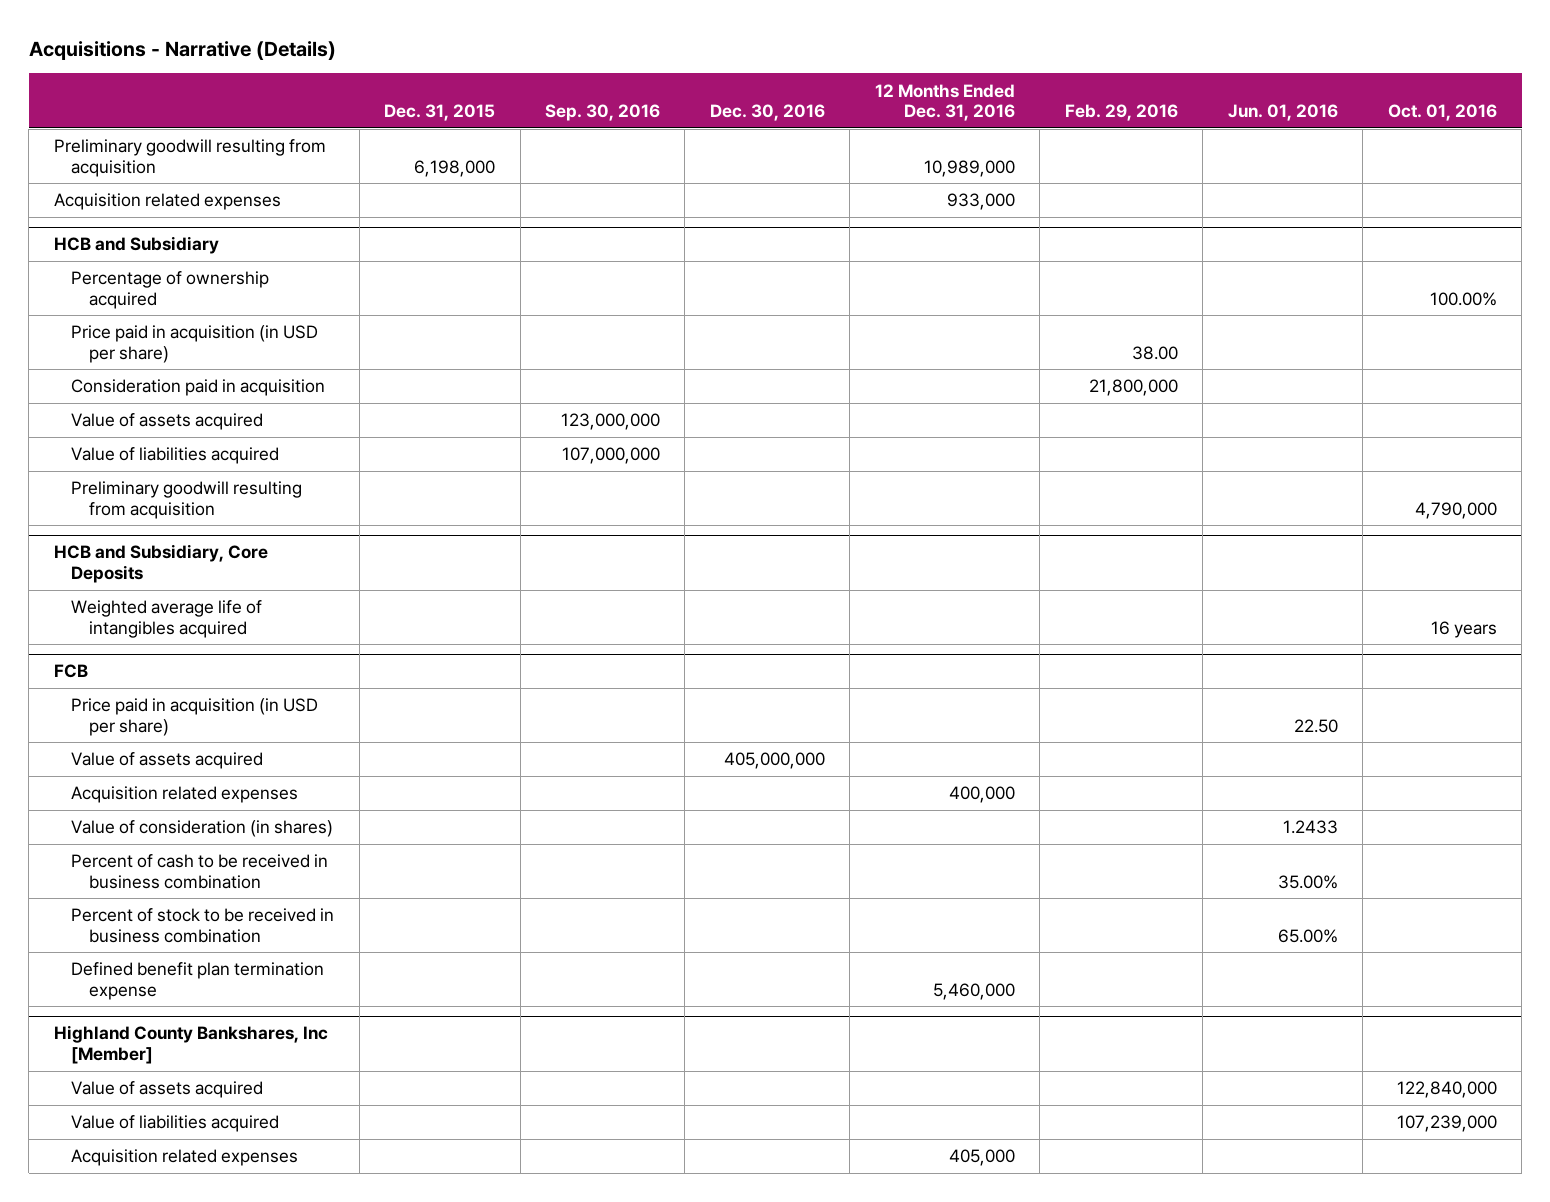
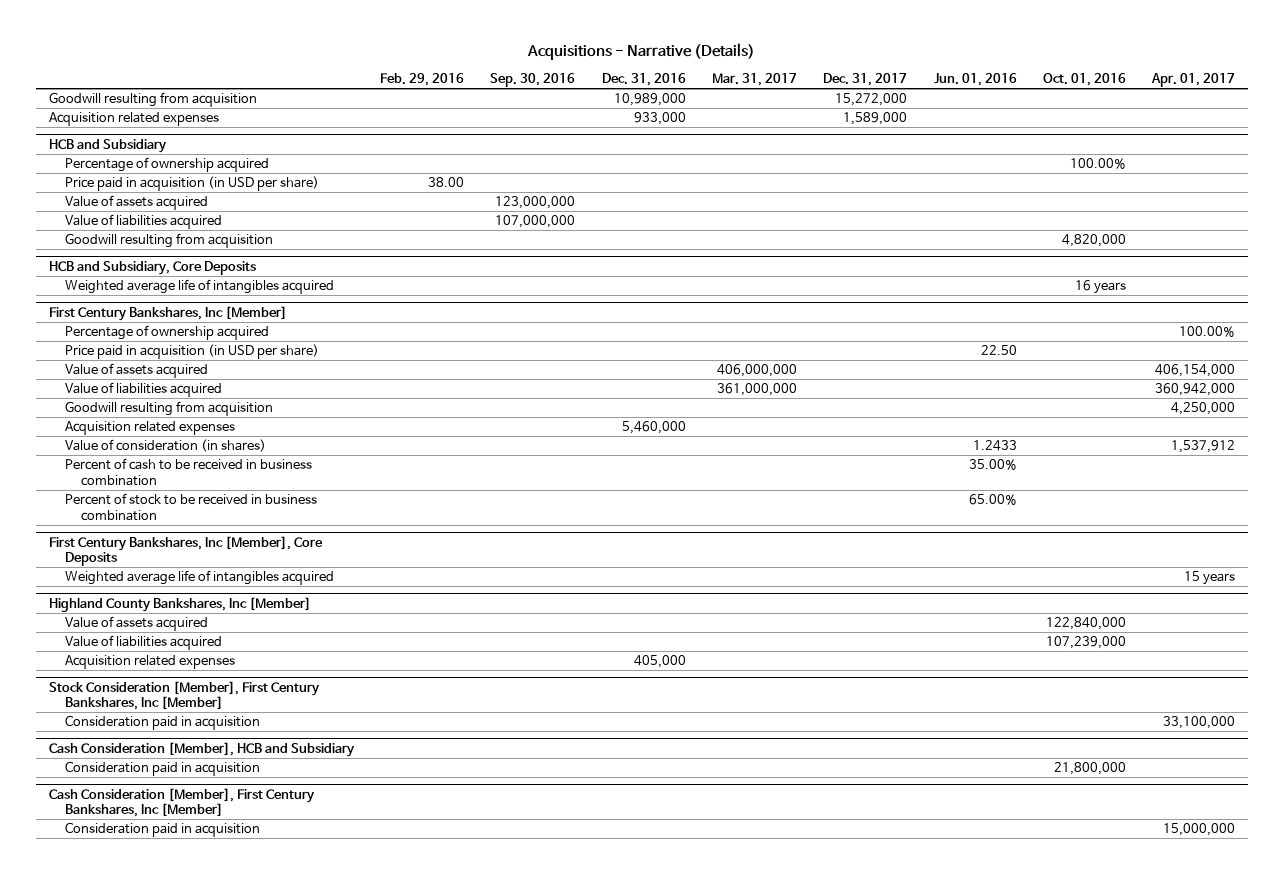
[384,104,496,122] Dec. 31, 2015 -> none
[709,104,825,122] Dec. 30, 2016 -> none
[874,83,1015,122] 12 Months Ended Dec. 31, 2016 -> none
none -> [601,73,686,87] Dec. 31, 2016
none -> [711,73,797,87] Mar. 31, 2017
none -> [823,73,908,87] Dec. 31, 2017
none -> [1151,73,1236,88] Apr. 01, 2017
[53,139,326,177] Preliminary goodwill resulting from acquisition -> [48,92,257,108] Goodwill resulting from acquisition
[71,379,326,397] Consideration paid in acquisition -> none
[71,481,303,519] Preliminary goodwill resulting from acquisition -> [64,233,273,249] Goodwill resulting from acquisition
[1414,501,1497,519] 4,790,000 -> [1061,234,1126,248] 4,820,000
[53,664,88,679] FCB -> [48,306,287,322] First Century Bankshares, Inc [Member]
none -> [64,325,269,341] Percentage of ownership acquired
none -> [64,382,222,398] Value of liabilities acquired
none -> [64,401,273,417] Goodwill resulting from acquisition
[71,962,325,1000] Defined benefit plan termination expense -> none
none -> [48,536,323,567] First Century Bankshares, Inc [Member], Core Deposits
none -> [64,570,334,586] Weighted average life of intangibles acquired
none -> [48,681,320,711] Stock Consideration [Member], First Century Bankshares, Inc [Member]
none -> [64,715,260,731] Consideration paid in acquisition
none -> [48,742,355,758] Cash Consideration [Member], HCB and Subsidiary
none -> [64,761,260,777] Consideration paid in acquisition
none -> [48,788,315,818] Cash Consideration [Member], First Century Bankshares, Inc [Member]
none -> [64,822,260,838] Consideration paid in acquisition

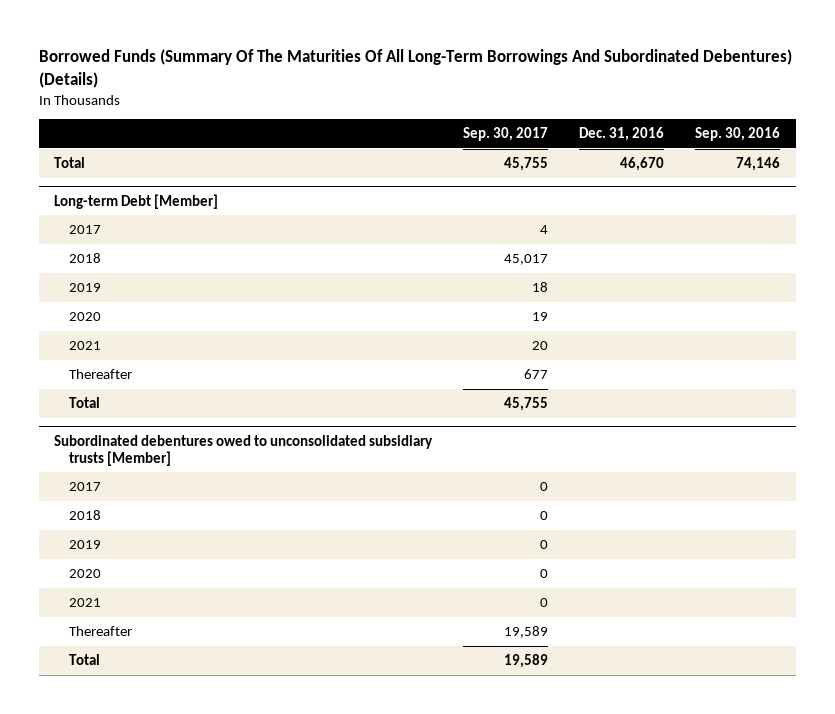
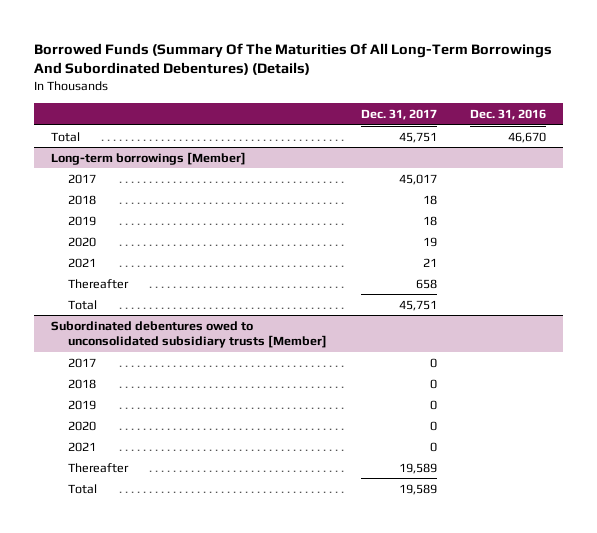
[463,127,549,142] Sep. 30, 2017 -> none
[695,127,781,142] Sep. 30, 2016 -> none
none -> [360,109,437,121] Dec. 31, 2017
[54,193,219,209] Long-term Debt [Member] -> [50,151,246,165] Long-term borrowings [Member]

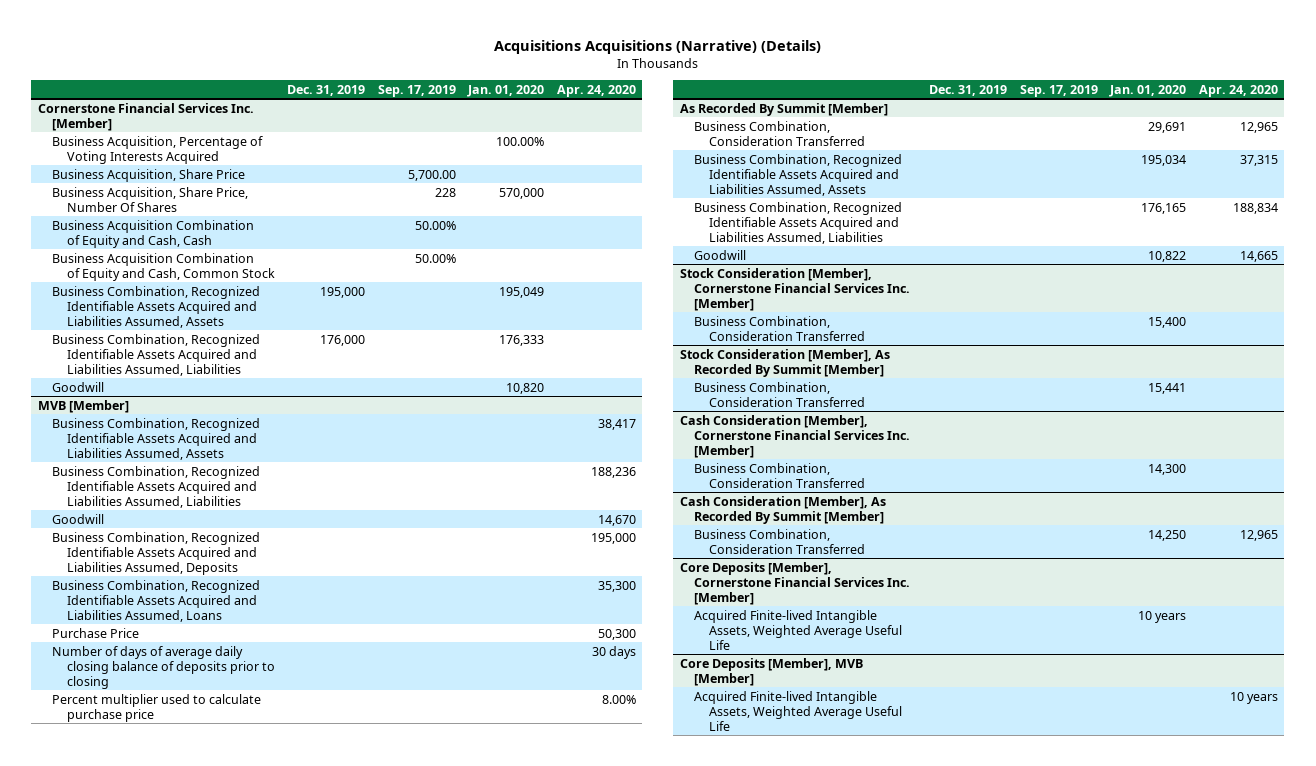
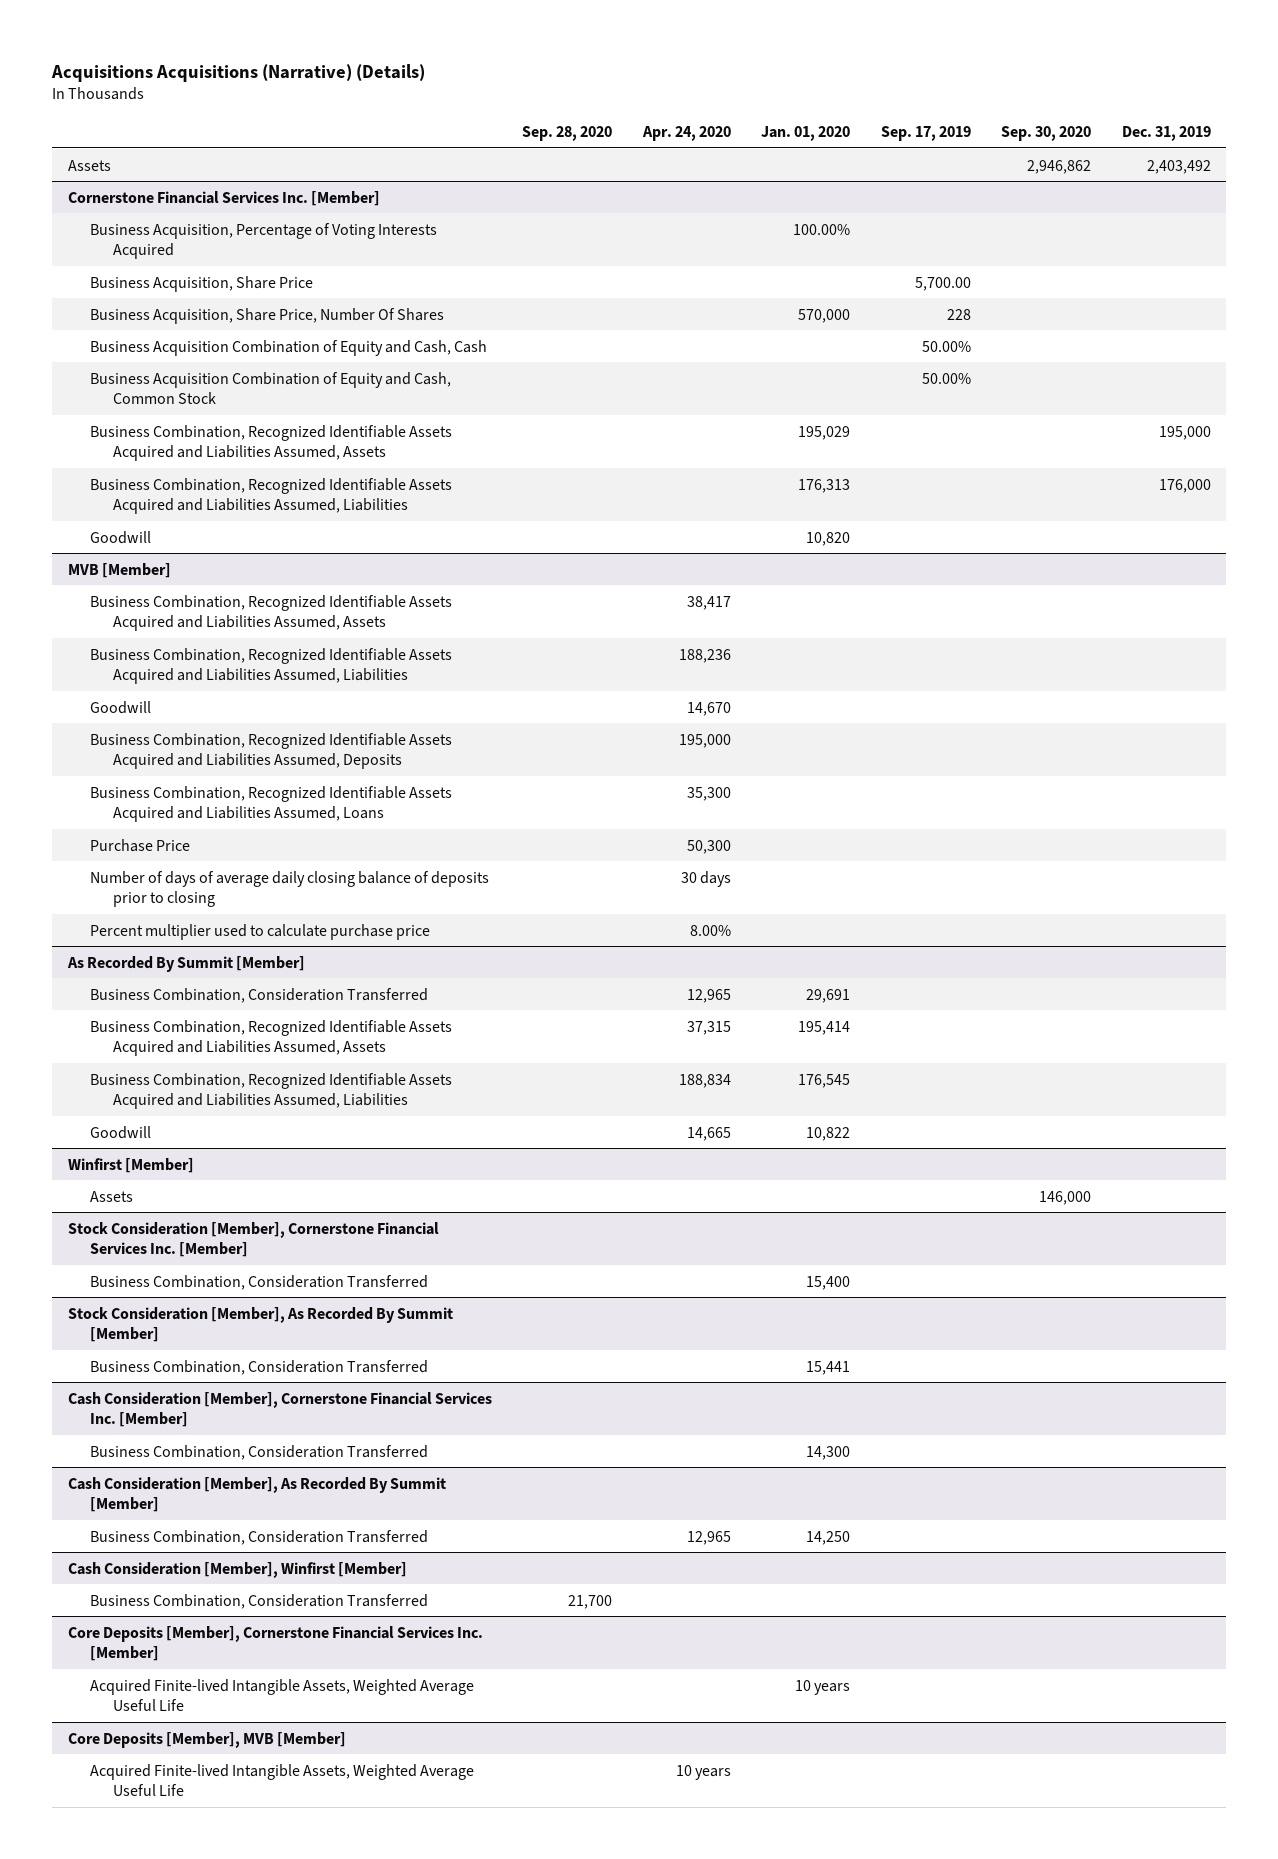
none -> [522,126,613,142] Sep. 28, 2020
none -> [1001,126,1092,142] Sep. 30, 2020
none -> [67,159,111,171] Assets
[499,286,545,298] 195,049 -> [798,425,851,440] 195,029
[499,334,545,346] 176,333 -> [798,478,851,493] 176,313
[1141,154,1187,166] 195,034 -> [798,1020,851,1035] 195,414
[1141,202,1187,214] 176,165 -> [798,1073,851,1088] 176,545
none -> [67,1157,194,1173] Winfirst [Member]
none -> [90,1190,134,1202] Assets
none -> [67,1561,407,1578] Cash Consideration [Member], Winfirst [Member]
none -> [90,1593,429,1609] Business Combination, Consideration Transferred

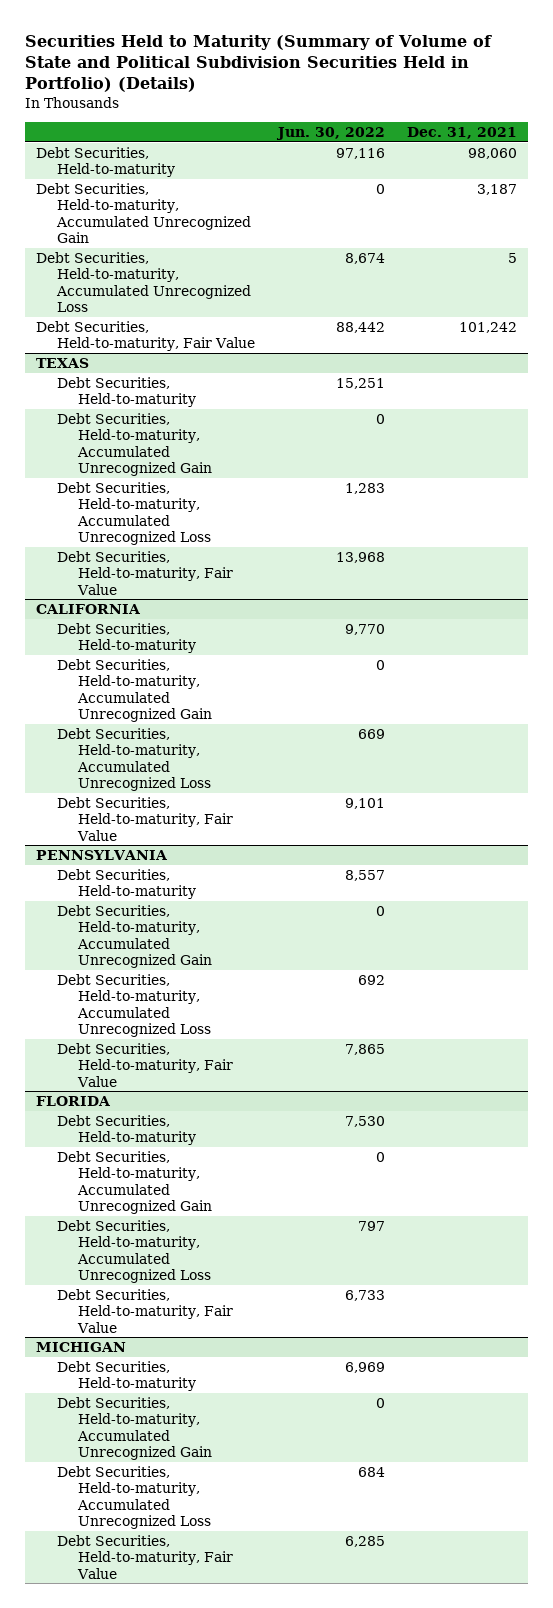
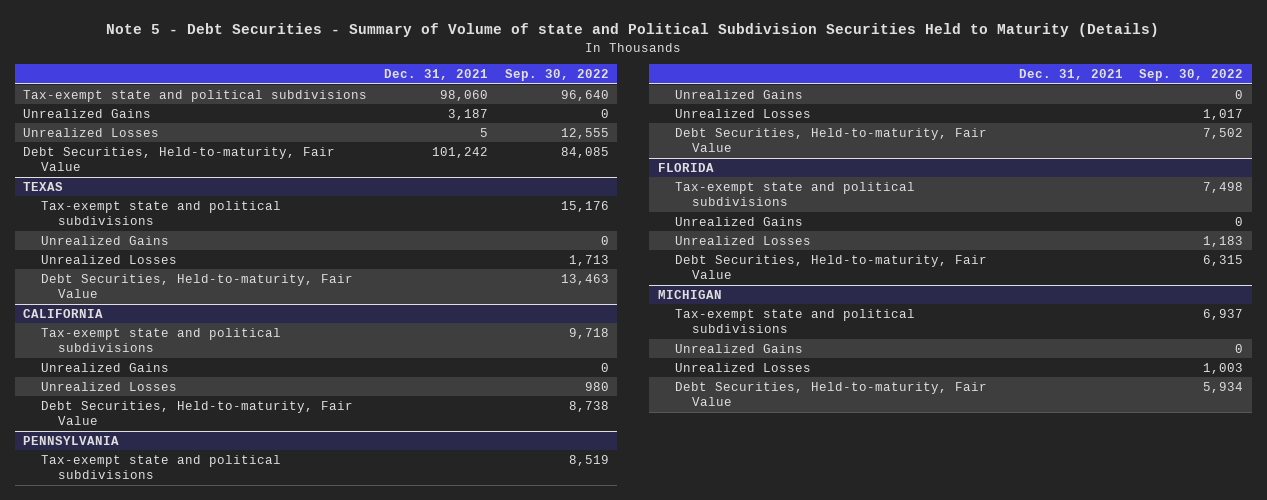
[25,34,493,93] Securities Held to Maturity (Summary of Volume of State and Political Subdivision Securities Held in Portfolio) (Details) -> [106,23,1160,38] Note 5 - Debt Securities - Summary of Volume of state and Political Subdivision Securities Held to Maturity (Details)
[275,126,385,140] Jun. 30, 2022 -> none
none -> [504,69,609,82] Sep. 30, 2022
[36,146,176,178] Debt Securities, Held-to-maturity -> [23,89,368,102] Tax-exempt state and political subdivisions
[36,182,252,243] Debt Securities, Held-to-maturity, Accumulated Unrecognized Gain -> [23,108,152,118] Unrealized Gains
[36,251,252,312] Debt Securities, Held-to-maturity, Accumulated Unrecognized Loss -> [23,127,160,137] Unrealized Losses
[57,376,197,408] Debt Securities, Held-to-maturity -> [40,200,281,226] Tax-exempt state and political subdivisions
[57,412,213,476] Debt Securities, Held-to-maturity, Accumulated Unrecognized Gain -> [40,235,169,245] Unrealized Gains
[57,481,212,545] Debt Securities, Held-to-maturity, Accumulated Unrecognized Loss -> [40,254,177,264] Unrealized Losses
[57,622,197,654] Debt Securities, Held-to-maturity -> [40,327,281,353] Tax-exempt state and political subdivisions
[57,658,213,722] Debt Securities, Held-to-maturity, Accumulated Unrecognized Gain -> [40,362,169,372] Unrealized Gains
[57,727,212,791] Debt Securities, Held-to-maturity, Accumulated Unrecognized Loss -> [40,381,177,391] Unrealized Losses
[57,868,197,900] Debt Securities, Held-to-maturity -> [40,454,281,480] Tax-exempt state and political subdivisions
[57,904,213,968] Debt Securities, Held-to-maturity, Accumulated Unrecognized Gain -> [675,89,804,99] Unrealized Gains
[57,973,212,1037] Debt Securities, Held-to-maturity, Accumulated Unrecognized Loss -> [675,108,812,118] Unrealized Losses
[57,1114,197,1146] Debt Securities, Held-to-maturity -> [675,181,916,207] Tax-exempt state and political subdivisions
[57,1150,213,1214] Debt Securities, Held-to-maturity, Accumulated Unrecognized Gain -> [675,216,804,226] Unrealized Gains
[57,1219,212,1283] Debt Securities, Held-to-maturity, Accumulated Unrecognized Loss -> [675,235,812,245] Unrealized Losses
[57,1360,197,1392] Debt Securities, Held-to-maturity -> [675,308,916,334] Tax-exempt state and political subdivisions
[57,1396,213,1460] Debt Securities, Held-to-maturity, Accumulated Unrecognized Gain -> [675,343,804,353] Unrealized Gains
[57,1465,212,1529] Debt Securities, Held-to-maturity, Accumulated Unrecognized Loss -> [675,362,812,372] Unrealized Losses

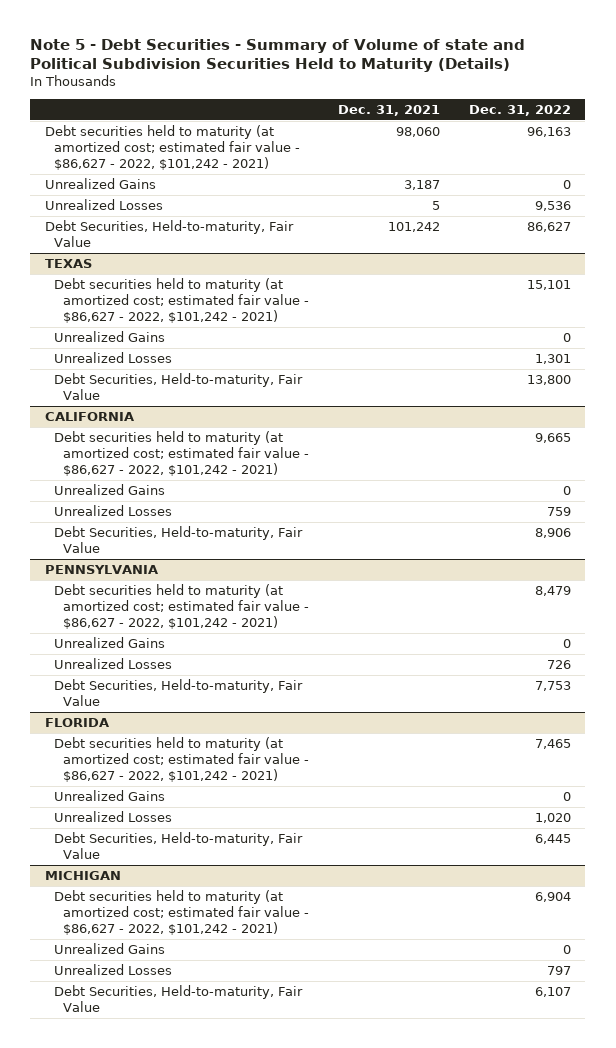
[504,69,609,82] Sep. 30, 2022 -> none
none -> [468,104,571,116] Dec. 31, 2022
[23,89,368,102] Tax-exempt state and political subdivisions -> [44,125,300,171] Debt securities held to maturity (at amortized cost; estimated fair value - $86,627 - 2022, $101,242 - 2021)
[40,200,281,226] Tax-exempt state and political subdivisions -> [53,278,309,324] Debt securities held to maturity (at amortized cost; estimated fair value - $86,627 - 2022, $101,242 - 2021)
[40,327,281,353] Tax-exempt state and political subdivisions -> [53,431,309,477] Debt securities held to maturity (at amortized cost; estimated fair value - $86,627 - 2022, $101,242 - 2021)
[40,454,281,480] Tax-exempt state and political subdivisions -> [53,584,309,630] Debt securities held to maturity (at amortized cost; estimated fair value - $86,627 - 2022, $101,242 - 2021)
[675,181,916,207] Tax-exempt state and political subdivisions -> [53,737,309,783] Debt securities held to maturity (at amortized cost; estimated fair value - $86,627 - 2022, $101,242 - 2021)
[675,308,916,334] Tax-exempt state and political subdivisions -> [53,890,309,936] Debt securities held to maturity (at amortized cost; estimated fair value - $86,627 - 2022, $101,242 - 2021)

